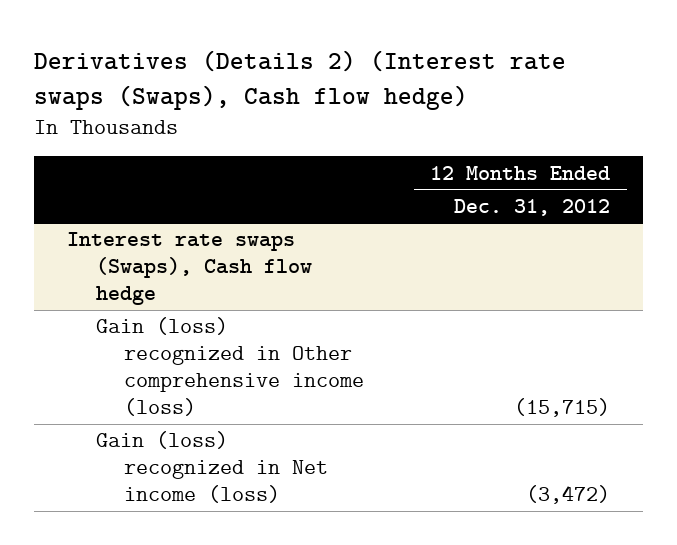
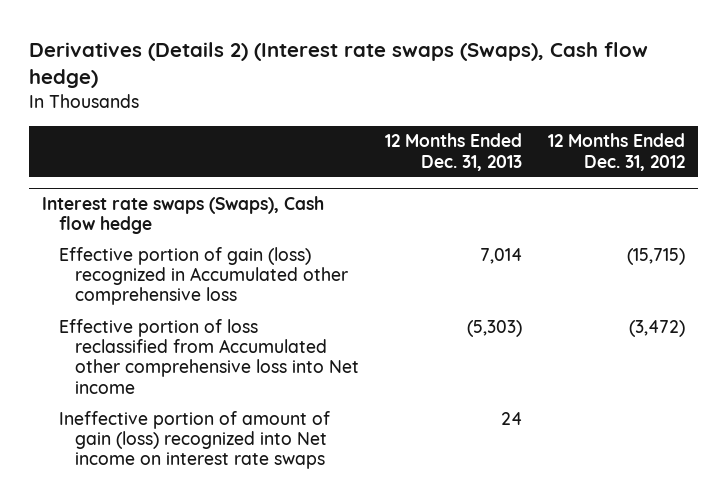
none -> [384,133,522,171] 12 Months Ended Dec. 31, 2013
[95,317,365,417] Gain (loss) recognized in Other comprehensive income (loss) -> [58,246,348,306] Effective portion of gain (loss) recognized in Accumulated other comprehensive loss
[95,431,329,504] Gain (loss) recognized in Net income (loss) -> [58,318,359,394] Effective portion of loss reclassified from Accumulated other comprehensive loss into Net income
none -> [58,410,330,470] Ineffective portion of amount of gain (loss) recognized into Net income on interest rate swaps

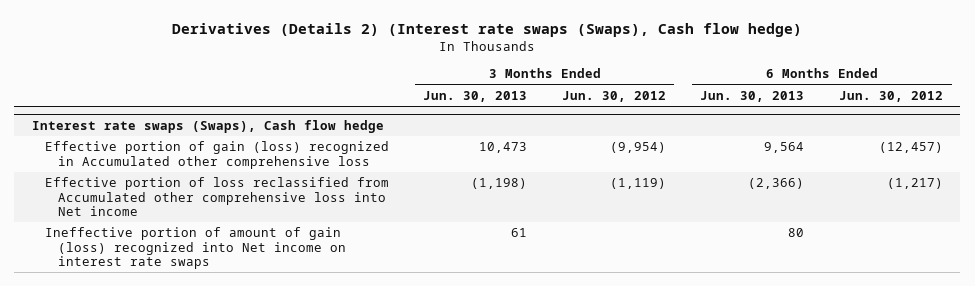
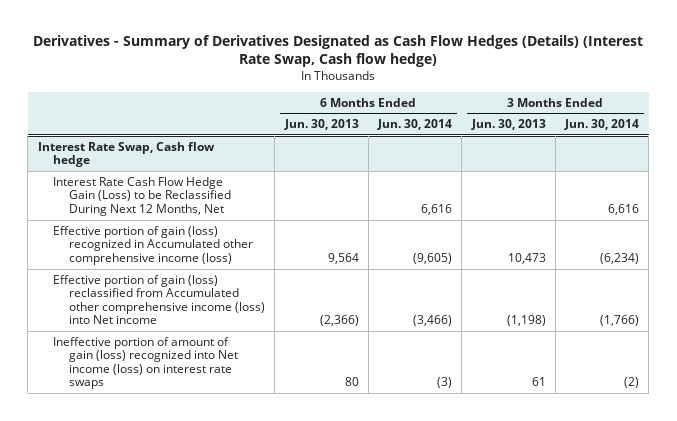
[172,22,803,37] Derivatives (Details 2) (Interest rate swaps (Swaps), Cash flow hedge) -> [33,35,644,68] Derivatives - Summary of Derivatives Designated as Cash Flow Hedges (Details) (Interest Rate Swap, Cash flow hedge)
[561,91,666,103] Jun. 30, 2012 -> none
[838,91,943,103] Jun. 30, 2012 -> none
none -> [377,119,453,131] Jun. 30, 2014
none -> [564,119,640,131] Jun. 30, 2014
[31,119,384,133] Interest rate swaps (Swaps), Cash flow hedge -> [37,141,215,168] Interest Rate Swap, Cash flow hedge
none -> [53,176,232,216] Interest Rate Cash Flow Hedge Gain (Loss) to be Reclassified During Next 12 Months, Net
[44,141,389,169] Effective portion of gain (loss) recognized in Accumulated other comprehensive loss -> [53,225,254,265] Effective portion of gain (loss) recognized in Accumulated other comprehensive income (loss)
[44,177,389,217] Effective portion of loss reclassified from Accumulated other comprehensive loss into Net income -> [53,274,266,325] Effective portion of gain (loss) reclassified from Accumulated other comprehensive income (loss) into Net income
[44,227,346,270] Ineffective portion of amount of gain (loss) recognized into Net income on interest rate swaps -> [53,336,239,390] Ineffective portion of amount of gain (loss) recognized into Net income (loss) on interest rate swaps

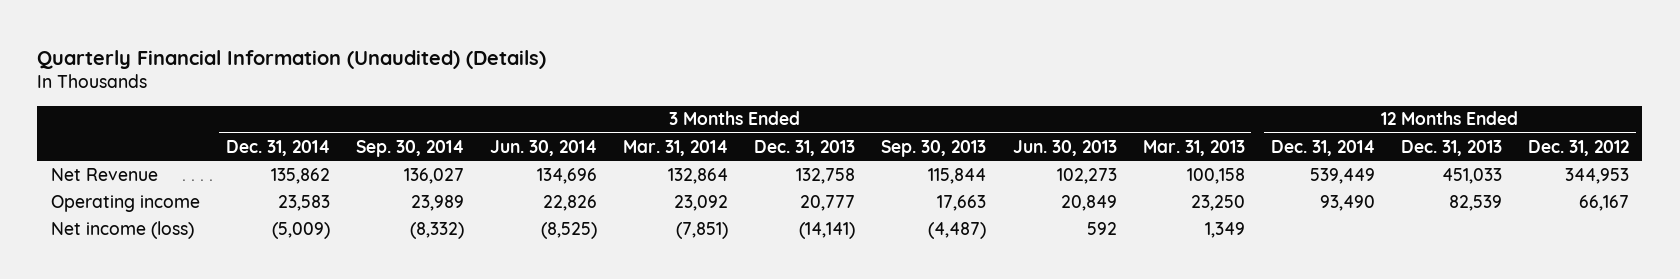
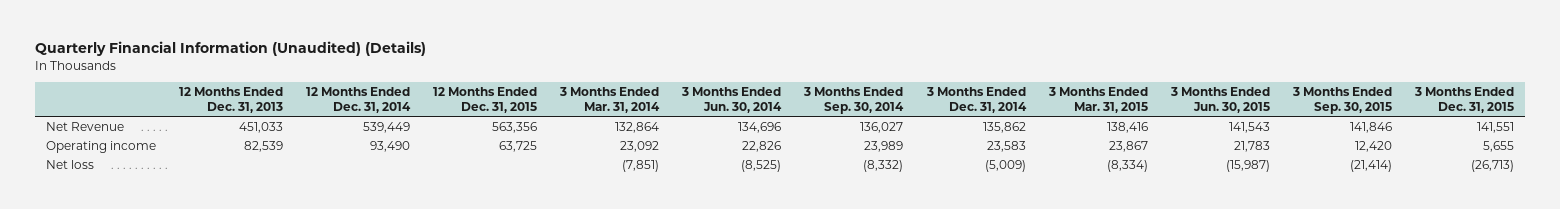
[754,139,856,156] Dec. 31, 2013 -> none
[881,139,987,157] Sep. 30, 2013 -> none
[1012,139,1117,156] Jun. 30, 2013 -> none
[1142,139,1245,156] Mar. 31, 2013 -> none
[1528,139,1630,156] Dec. 31, 2012 -> none
none -> [433,86,538,113] 12 Months Ended Dec. 31, 2015
none -> [1047,86,1148,113] 3 Months Ended Mar. 31, 2015
none -> [1169,86,1270,113] 3 Months Ended Jun. 30, 2015
none -> [1291,86,1392,114] 3 Months Ended Sep. 30, 2015
none -> [1413,86,1514,113] 3 Months Ended Dec. 31, 2015
[50,220,194,239] Net income (loss) -> [46,159,95,169] Net loss

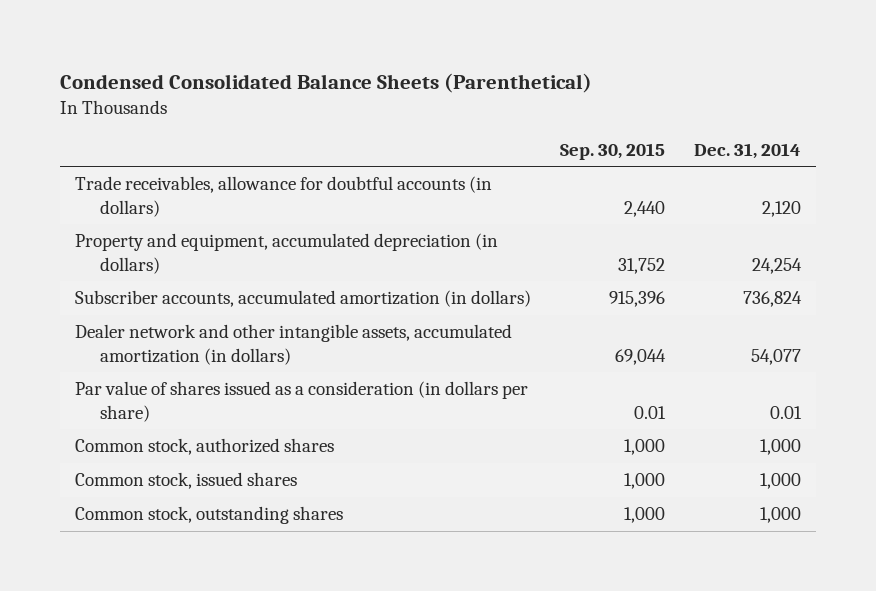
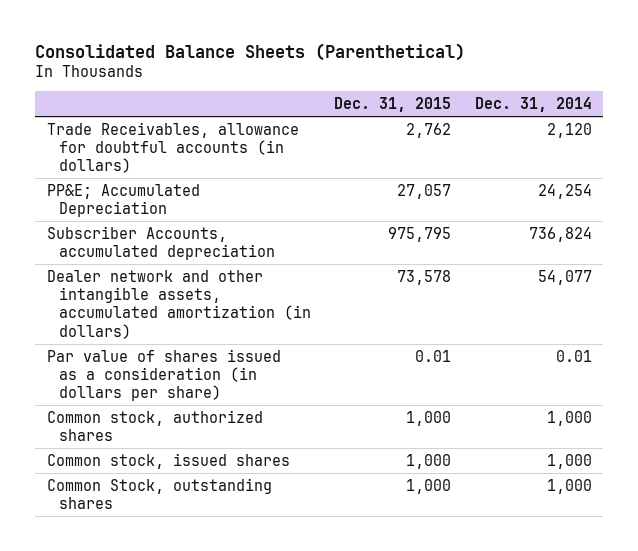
[60,73,593,94] Condensed Consolidated Balance Sheets (Parenthetical) -> [35,42,466,61] Consolidated Balance Sheets (Parenthetical)
[560,142,666,160] Sep. 30, 2015 -> none
none -> [334,97,452,113] Dec. 31, 2015
[74,176,492,217] Trade receivables, allowance for doubtful accounts (in dollars) -> [46,121,299,174] Trade Receivables, allowance for doubtful accounts (in dollars)
[74,233,498,274] Property and equipment, accumulated depreciation (in dollars) -> [46,183,200,217] PP&E; Accumulated Depreciation
[74,290,531,308] Subscriber accounts, accumulated amortization (in dollars) -> [46,225,276,260] Subscriber Accounts, accumulated depreciation
[74,506,343,525] Common stock, outstanding shares -> [46,477,272,509] Common Stock, outstanding shares

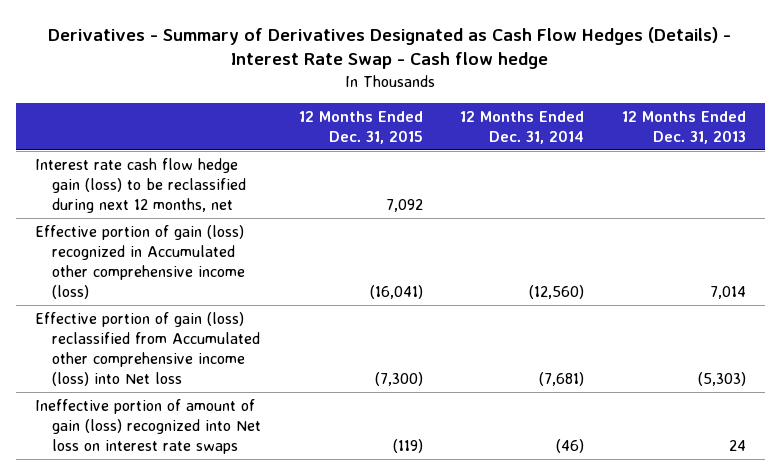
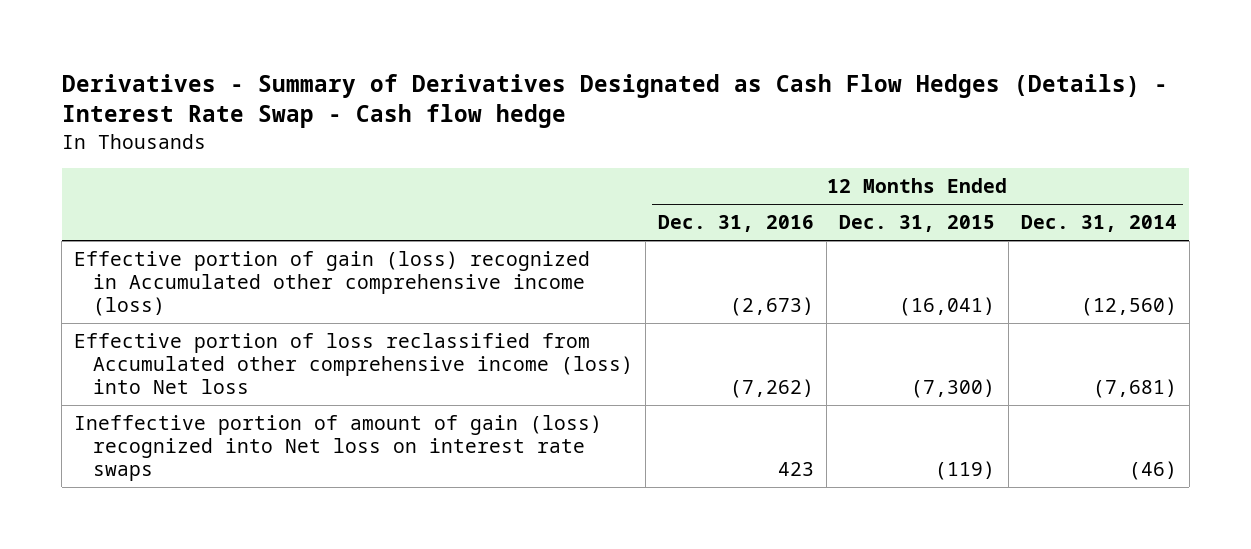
[622,110,747,144] 12 Months Ended Dec. 31, 2013 -> none
none -> [658,215,815,233] Dec. 31, 2016
[34,157,247,214] Interest rate cash flow hedge gain (loss) to be reclassified during next 12 months, net -> none
[34,311,261,387] Effective portion of gain (loss) reclassified from Accumulated other comprehensive income (loss) into Net loss -> [74,333,633,394] Effective portion of loss reclassified from Accumulated other comprehensive income (loss) into Net loss

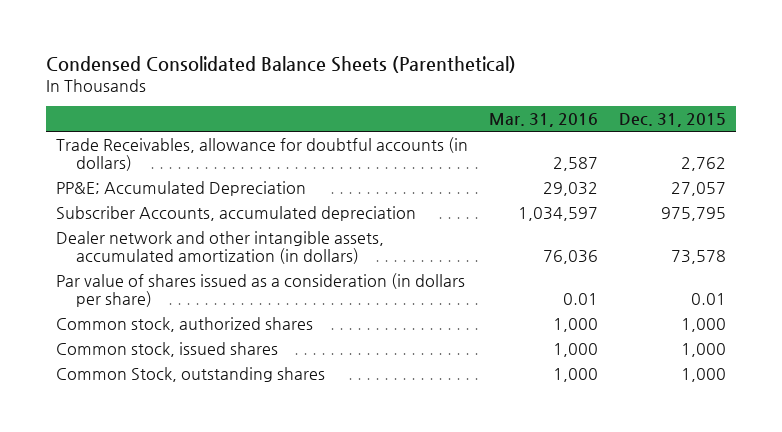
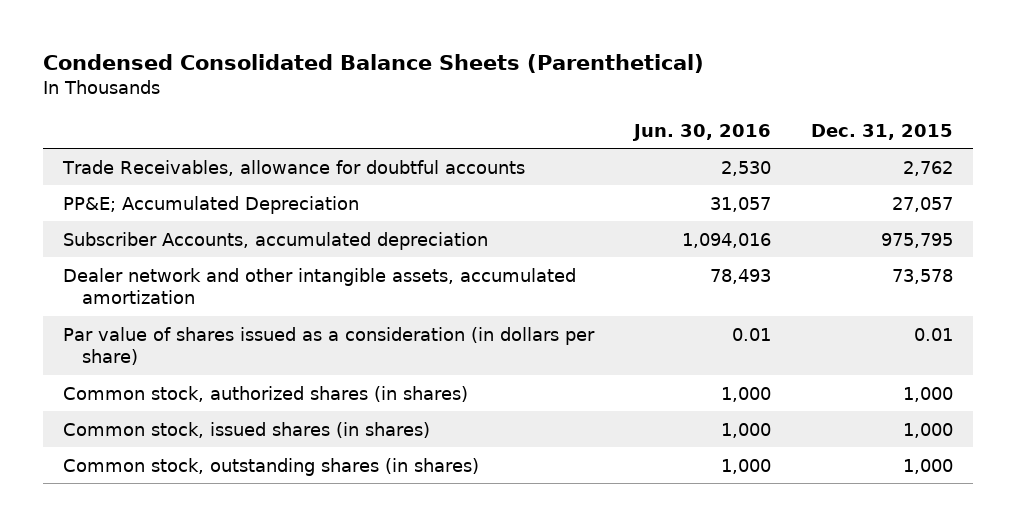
[489,113,599,128] Mar. 31, 2016 -> none
none -> [631,123,771,141] Jun. 30, 2016
[56,136,469,171] Trade Receivables, allowance for doubtful accounts (in dollars) -> [61,159,525,176] Trade Receivables, allowance for doubtful accounts
[56,230,385,264] Dealer network and other intangible assets, accumulated amortization (in dollars) -> [62,267,576,305] Dealer network and other intangible assets, accumulated amortization
[56,316,314,332] Common stock, authorized shares -> [62,385,468,402] Common stock, authorized shares (in shares)
[56,341,279,357] Common stock, issued shares -> [62,421,430,438] Common stock, issued shares (in shares)
[56,366,326,382] Common Stock, outstanding shares -> [62,457,479,476] Common stock, outstanding shares (in shares)

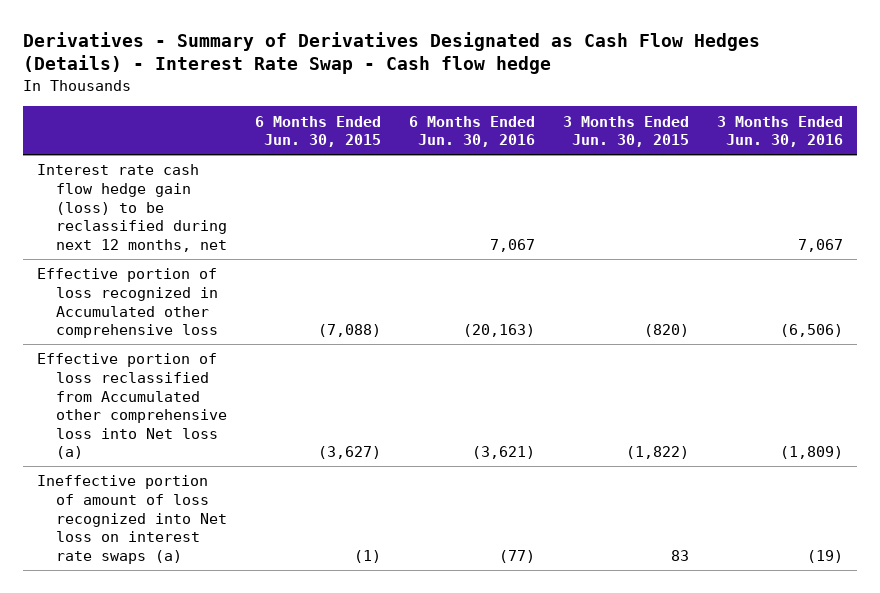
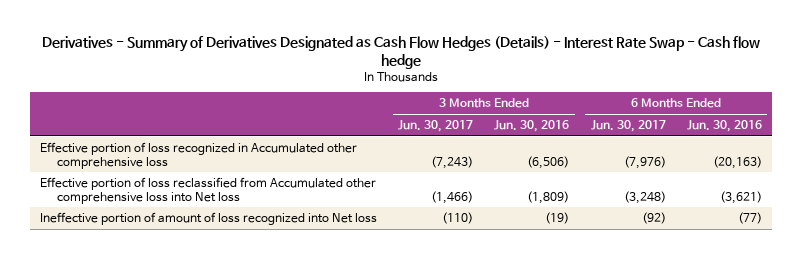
[255,115,382,148] 6 Months Ended Jun. 30, 2015 -> none
[562,115,689,148] 3 Months Ended Jun. 30, 2015 -> none
none -> [398,120,474,133] Jun. 30, 2017
none -> [590,120,666,133] Jun. 30, 2017
[37,164,228,252] Interest rate cash flow hedge gain (loss) to be reclassified during next 12 months, net -> none
[37,353,228,460] Effective portion of loss reclassified from Accumulated other comprehensive loss into Net loss (a) -> [40,176,377,204] Effective portion of loss reclassified from Accumulated other comprehensive loss into Net loss
[37,475,228,564] Ineffective portion of amount of loss recognized into Net loss on interest rate swaps (a) -> [40,211,378,225] Ineffective portion of amount of loss recognized into Net loss

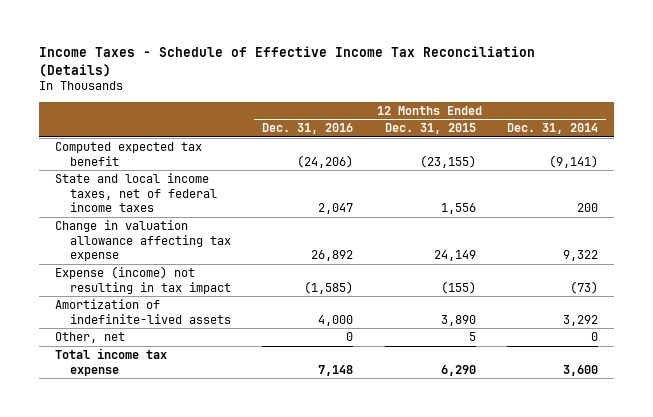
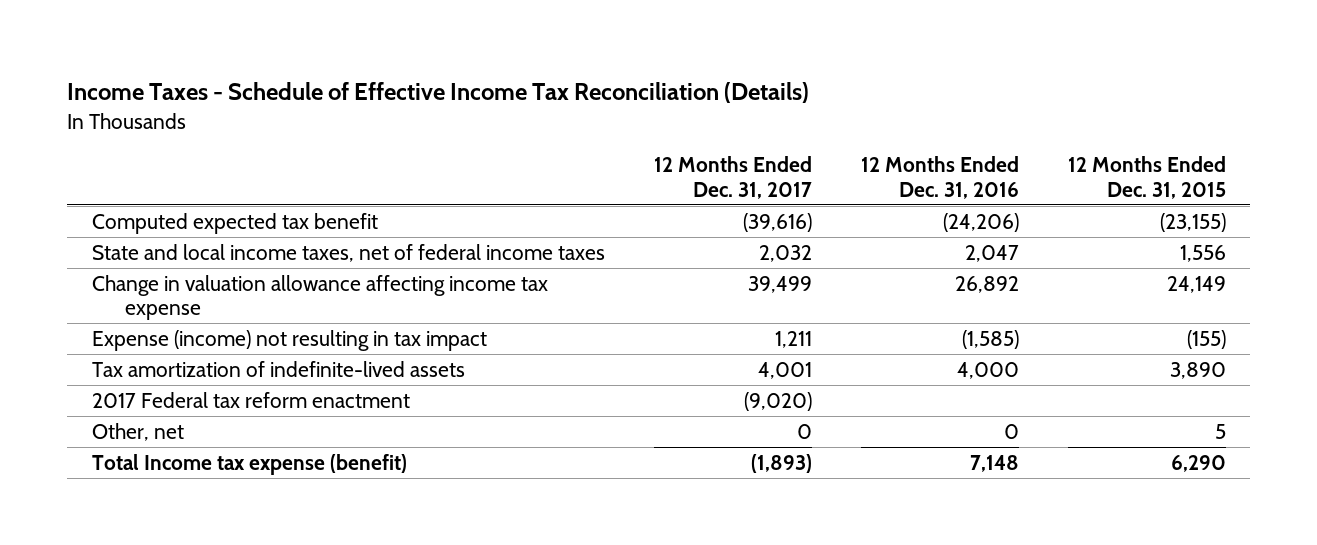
[507,123,599,135] Dec. 31, 2014 -> none
none -> [653,156,812,199] 12 Months Ended Dec. 31, 2017
[54,219,231,262] Change in valuation allowance affecting tax expense -> [91,274,548,321] Change in valuation allowance affecting income tax expense
[54,298,231,324] Amortization of indefinite-lived assets -> [91,360,465,377] Tax amortization of indefinite-lived assets
none -> [91,391,410,408] 2017 Federal tax reform enactment
[54,347,167,376] Total income tax expense -> [91,453,407,475] Total Income tax expense (benefit)

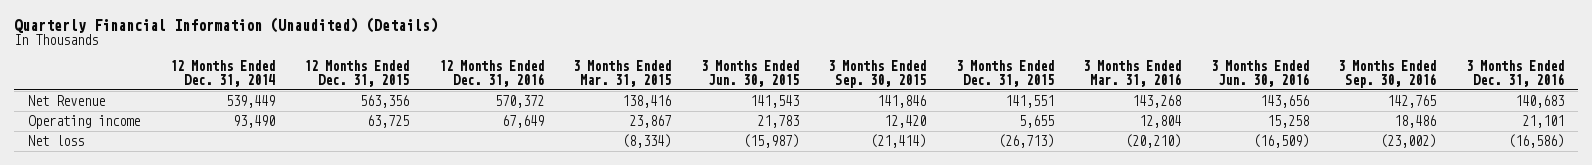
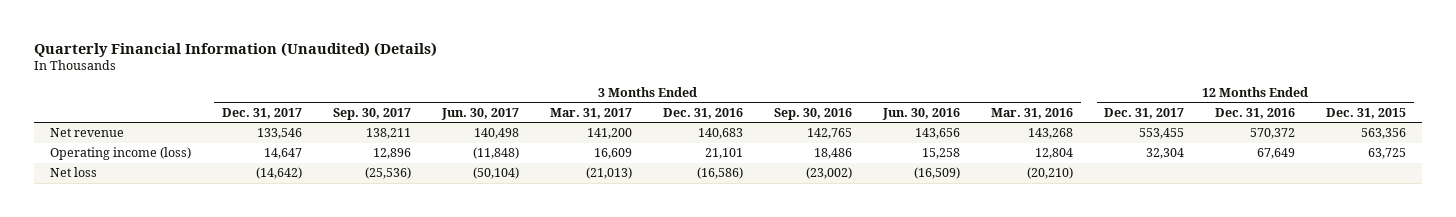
[169,59,275,87] 12 Months Ended Dec. 31, 2014 -> none
[573,59,672,87] 3 Months Ended Mar. 31, 2015 -> none
[700,59,799,87] 3 Months Ended Jun. 30, 2015 -> none
[828,59,927,88] 3 Months Ended Sep. 30, 2015 -> none
[955,59,1054,87] 3 Months Ended Dec. 31, 2015 -> none
none -> [221,107,302,119] Dec. 31, 2017
none -> [332,107,411,120] Sep. 30, 2017
none -> [440,107,519,120] Jun. 30, 2017
none -> [550,107,633,119] Mar. 31, 2017
none -> [1104,107,1185,119] Dec. 31, 2017
[28,94,106,106] Net Revenue -> [49,128,124,138] Net revenue
[28,114,141,129] Operating income -> [49,147,191,161] Operating income (loss)

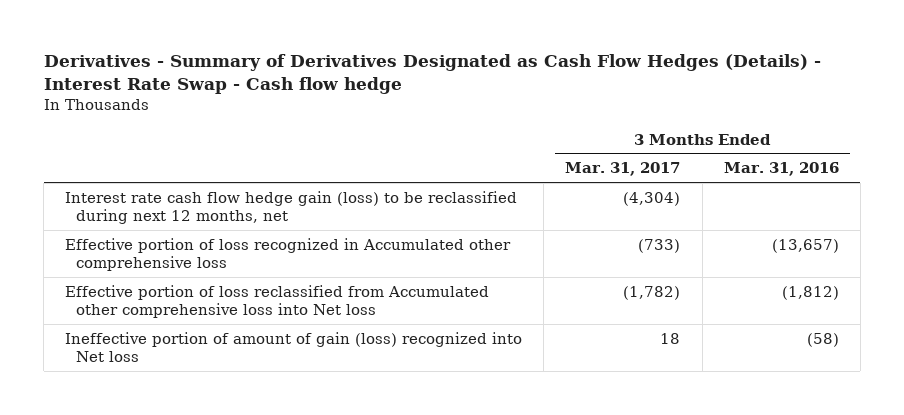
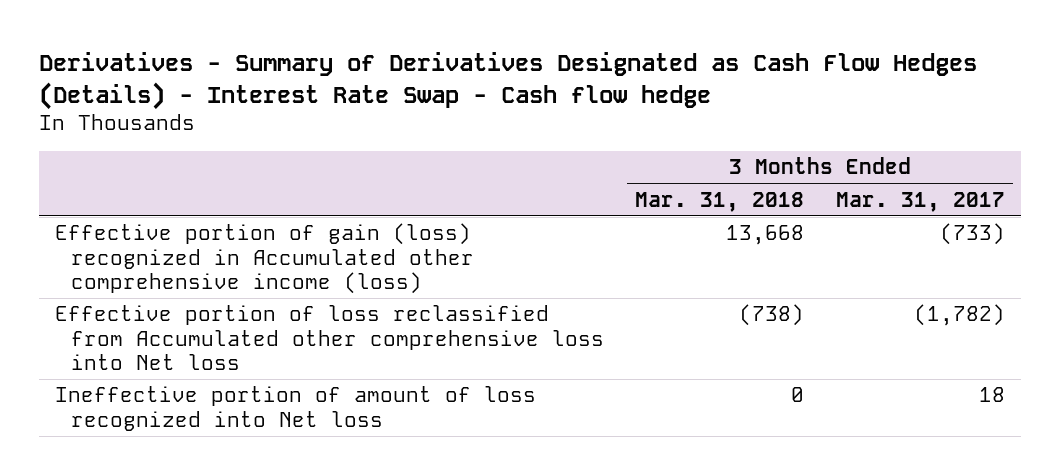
[723,162,839,177] Mar. 31, 2016 -> none
none -> [635,191,805,212] Mar. 31, 2018
[65,190,518,225] Interest rate cash flow hedge gain (loss) to be reclassified during next 12 months, net -> none
[65,237,512,272] Effective portion of loss recognized in Accumulated other comprehensive loss -> [54,223,474,294] Effective portion of gain (loss) recognized in Accumulated other comprehensive income (loss)
[65,331,523,363] Ineffective portion of amount of gain (loss) recognized into Net loss -> [54,386,536,431] Ineffective portion of amount of loss recognized into Net loss

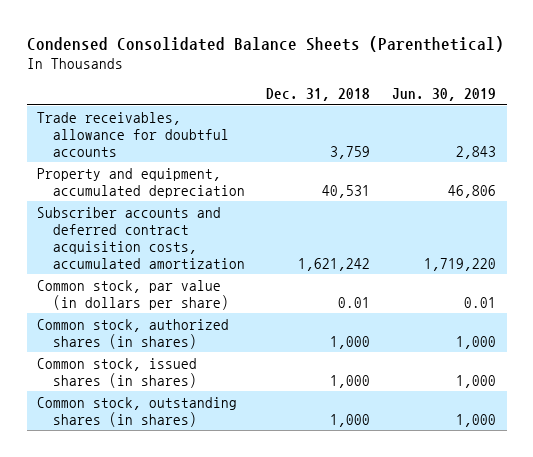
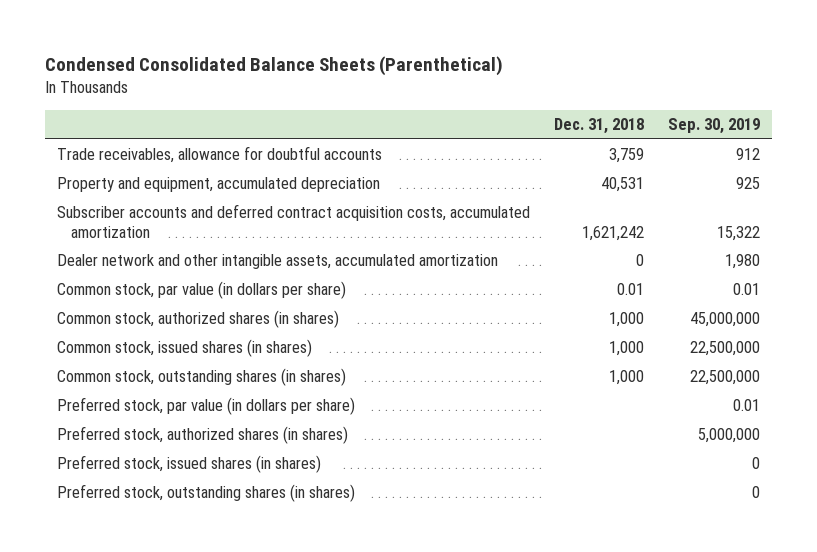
[391,88,496,102] Jun. 30, 2019 -> none
none -> [668,118,761,135] Sep. 30, 2019
none -> [56,254,498,270] Dealer network and other intangible assets, accumulated amortization
none -> [56,397,355,416] Preferred stock, par value (in dollars per share)
none -> [56,426,348,445] Preferred stock, authorized shares (in shares)
none -> [56,455,321,474] Preferred stock, issued shares (in shares)
none -> [56,484,355,503] Preferred stock, outstanding shares (in shares)

